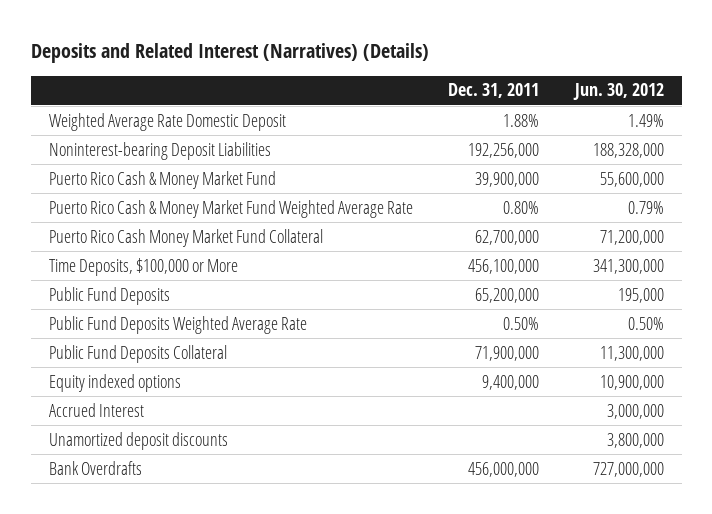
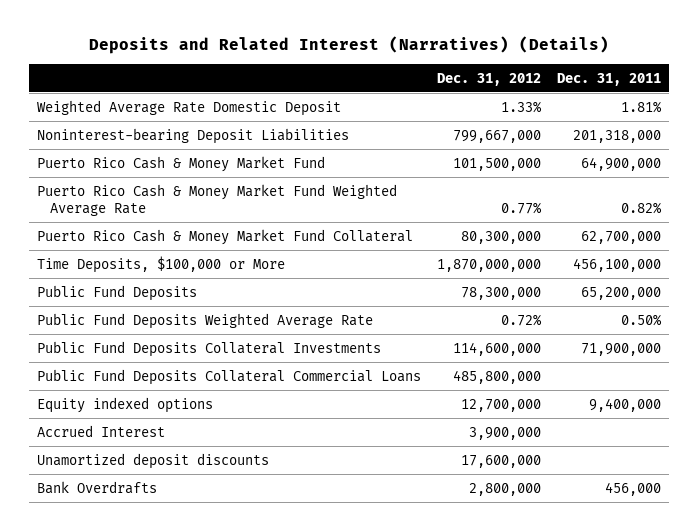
[572,83,664,101] Jun. 30, 2012 -> none
none -> [437,72,542,86] Dec. 31, 2012
[503,113,540,127] 1.88% -> [621,100,663,113] 1.81%
[468,142,540,158] 192,256,000 -> [573,129,662,143] 201,318,000
[475,171,540,187] 39,900,000 -> [581,156,662,171] 64,900,000
[503,200,540,214] 0.80% -> [621,202,663,215] 0.82%
[48,228,323,247] Puerto Rico Cash Money Market Fund Collateral -> [37,228,414,245] Puerto Rico Cash & Money Market Fund Collateral
[48,344,227,363] Public Fund Deposits Collateral -> [37,340,382,357] Public Fund Deposits Collateral Investments
none -> [37,368,422,385] Public Fund Deposits Collateral Commercial Loans
[468,461,540,477] 456,000,000 -> [605,481,662,496] 456,000

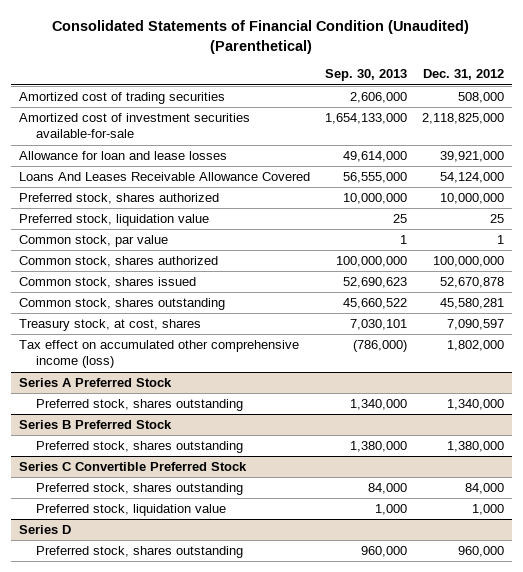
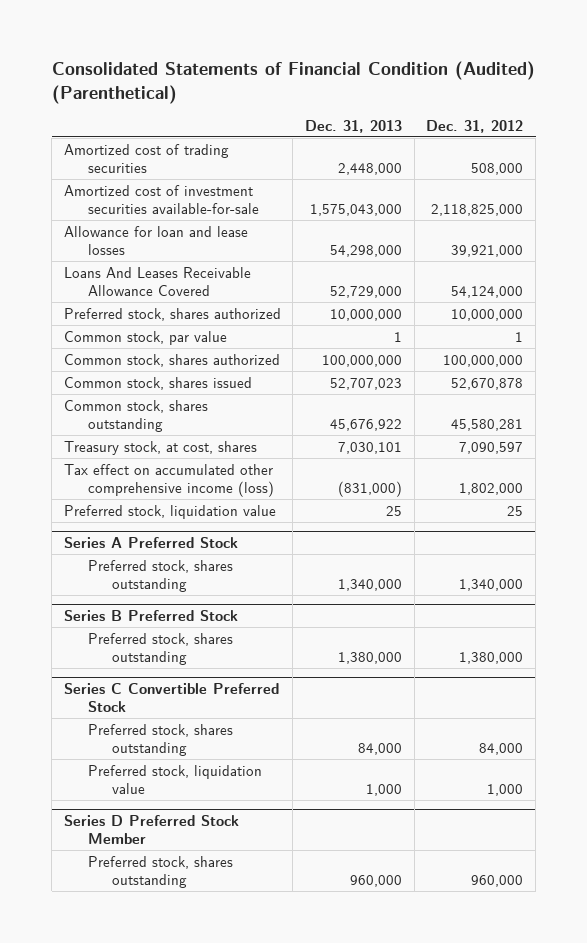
[52,19,470,54] Consolidated Statements of Financial Condition (Unaudited) (Parenthetical) -> [51,61,535,104] Consolidated Statements of Financial Condition (Audited) (Parenthetical)
[324,69,407,82] Sep. 30, 2013 -> none
none -> [305,119,403,133] Dec. 31, 2013
[18,213,209,226] Preferred stock, liquidation value -> [63,504,276,519] Preferred stock, liquidation value
[18,524,71,534] Series D -> none
none -> [63,814,239,844] Series D Preferred Stock Member

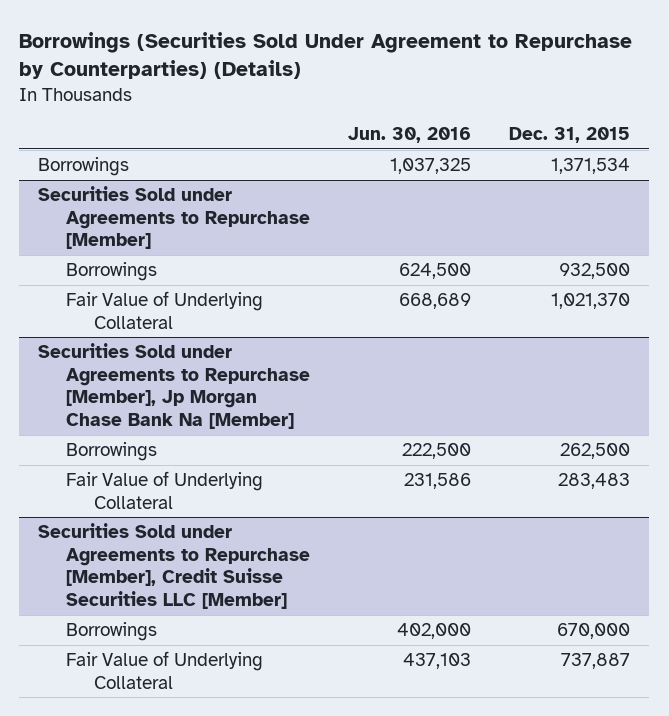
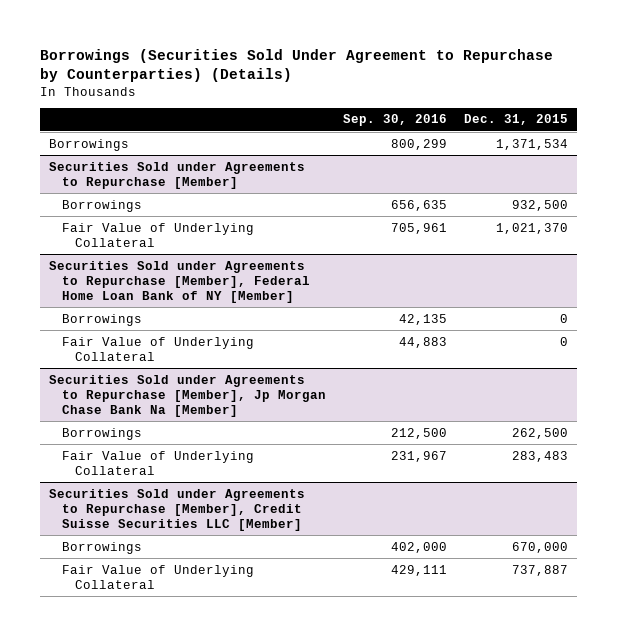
[348,127,472,144] Jun. 30, 2016 -> none
none -> [343,114,448,127] Sep. 30, 2016
none -> [48,260,311,303] Securities Sold under Agreements to Repurchase [Member], Federal Home Loan Bank of NY [Member]
none -> [62,313,143,326] Borrowings
none -> [62,336,255,361] Fair Value of Underlying Collateral

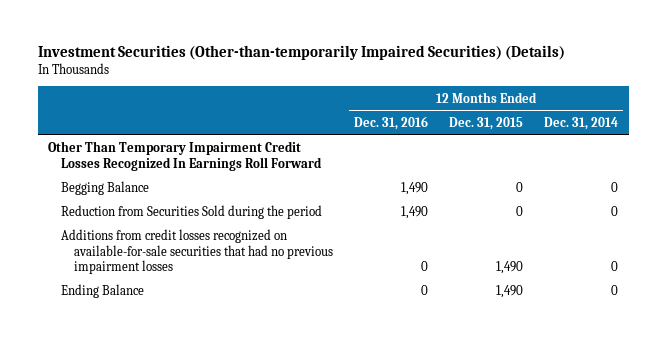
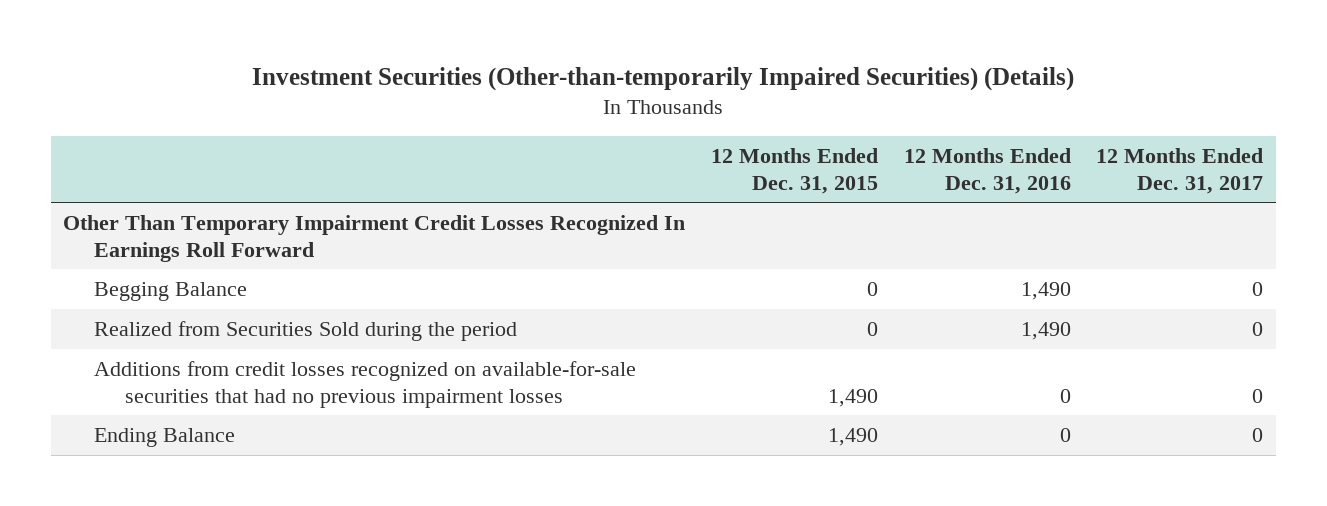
[544,116,619,130] Dec. 31, 2014 -> none
none -> [1096,148,1264,194] 12 Months Ended Dec. 31, 2017
[61,205,323,220] Reduction from Securities Sold during the period -> [94,321,518,342] Realized from Securities Sold during the period

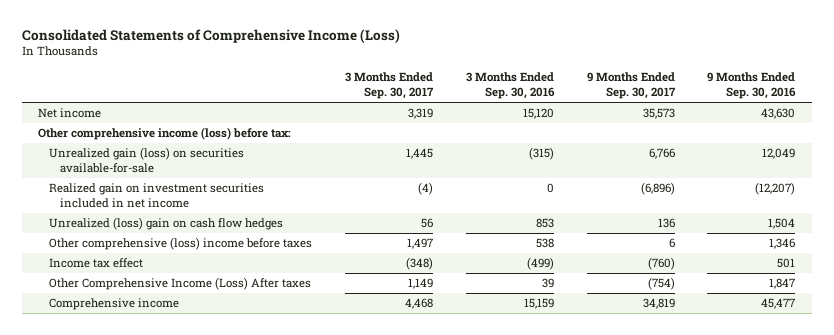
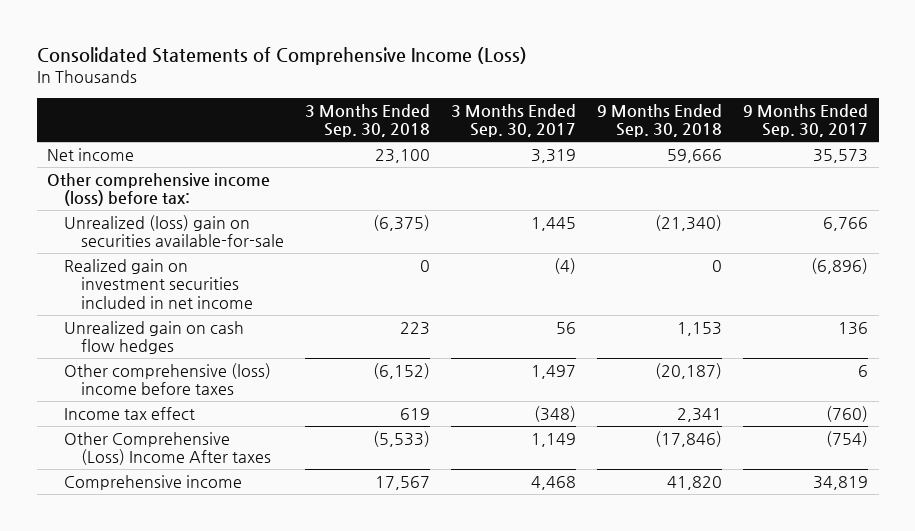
[465,72,555,100] 3 Months Ended Sep. 30, 2016 -> none
[707,72,797,100] 9 Months Ended Sep. 30, 2016 -> none
none -> [304,103,430,138] 3 Months Ended Sep. 30, 2018
none -> [596,103,722,138] 9 Months Ended Sep. 30, 2018
[49,147,245,174] Unrealized gain (loss) on securities available-for-sale -> [64,214,284,248] Unrealized (loss) gain on securities available-for-sale
[49,217,284,231] Unrealized (loss) gain on cash flow hedges -> [64,320,245,355] Unrealized gain on cash flow hedges
[49,277,312,291] Other Comprehensive Income (Loss) After taxes -> [64,431,271,466] Other Comprehensive (Loss) Income After taxes

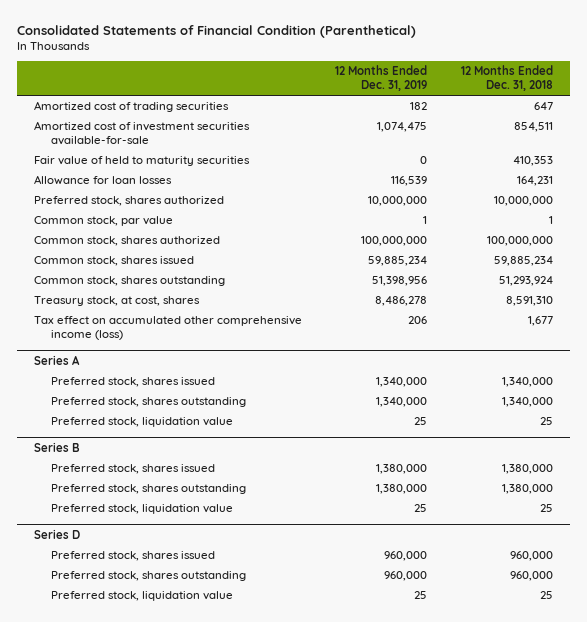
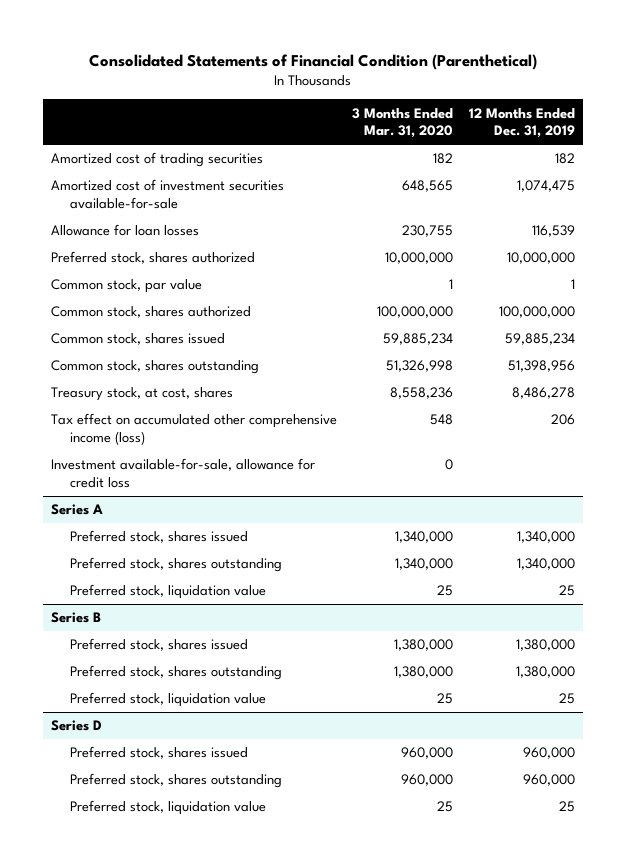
[460,65,553,92] 12 Months Ended Dec. 31, 2018 -> none
none -> [352,107,454,139] 3 Months Ended Mar. 31, 2020
[33,155,250,166] Fair value of held to maturity securities -> none
none -> [50,458,315,488] Investment available-for-sale, allowance for credit loss

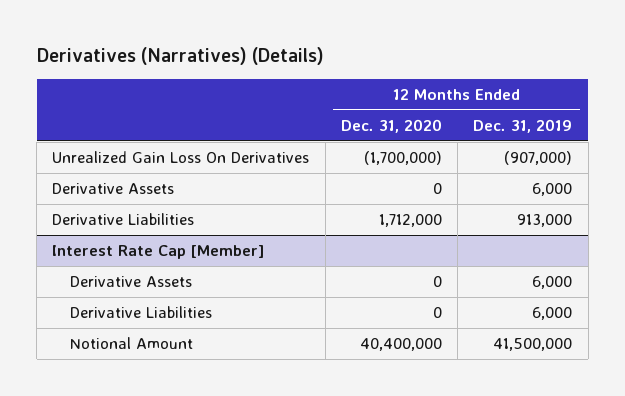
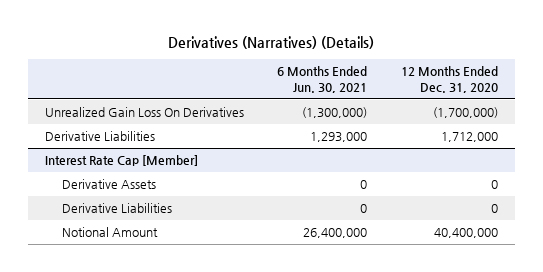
[473,118,573,133] Dec. 31, 2019 -> none
none -> [277,66,368,93] 6 Months Ended Jun. 30, 2021
[52,183,175,195] Derivative Assets -> none

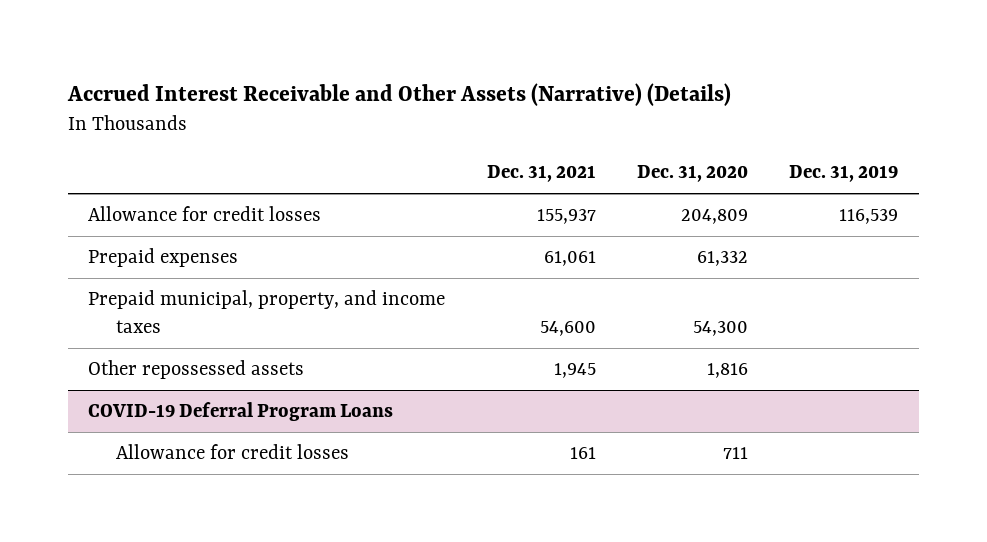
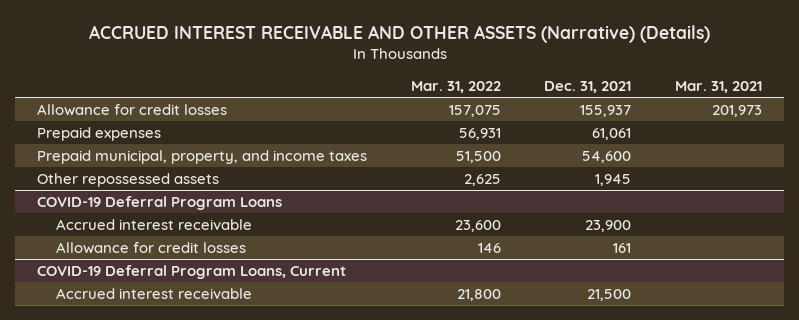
[66,82,731,106] Accrued Interest Receivable and Other Assets (Narrative) (Details) -> [88,24,710,43] ACCRUED INTEREST RECEIVABLE AND OTHER ASSETS (Narrative) (Details)
[637,165,749,183] Dec. 31, 2020 -> none
[789,165,899,183] Dec. 31, 2019 -> none
none -> [410,81,501,94] Mar. 31, 2022
none -> [675,81,763,94] Mar. 31, 2021
none -> [55,218,252,230] Accrued interest receivable
none -> [37,264,347,279] COVID-19 Deferral Program Loans, Current
none -> [55,287,252,299] Accrued interest receivable

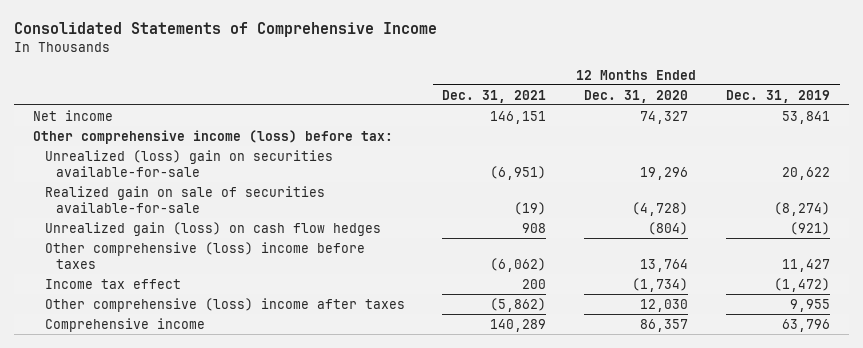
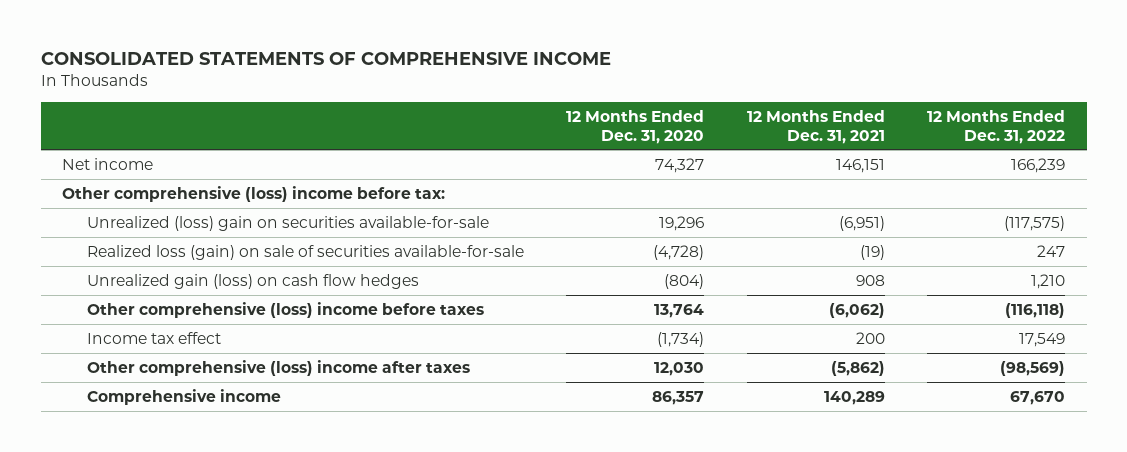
[14,22,438,38] Consolidated Statements of Comprehensive Income -> [40,52,611,66] CONSOLIDATED STATEMENTS OF COMPREHENSIVE INCOME
[726,89,831,103] Dec. 31, 2019 -> none
none -> [927,110,1066,144] 12 Months Ended Dec. 31, 2022
[33,129,394,144] Other comprehensive income (loss) before tax: -> [61,185,445,202] Other comprehensive (loss) income before tax:
[44,185,325,214] Realized gain on sale of securities available-for-sale -> [86,244,524,260] Realized loss (gain) on sale of securities available-for-sale

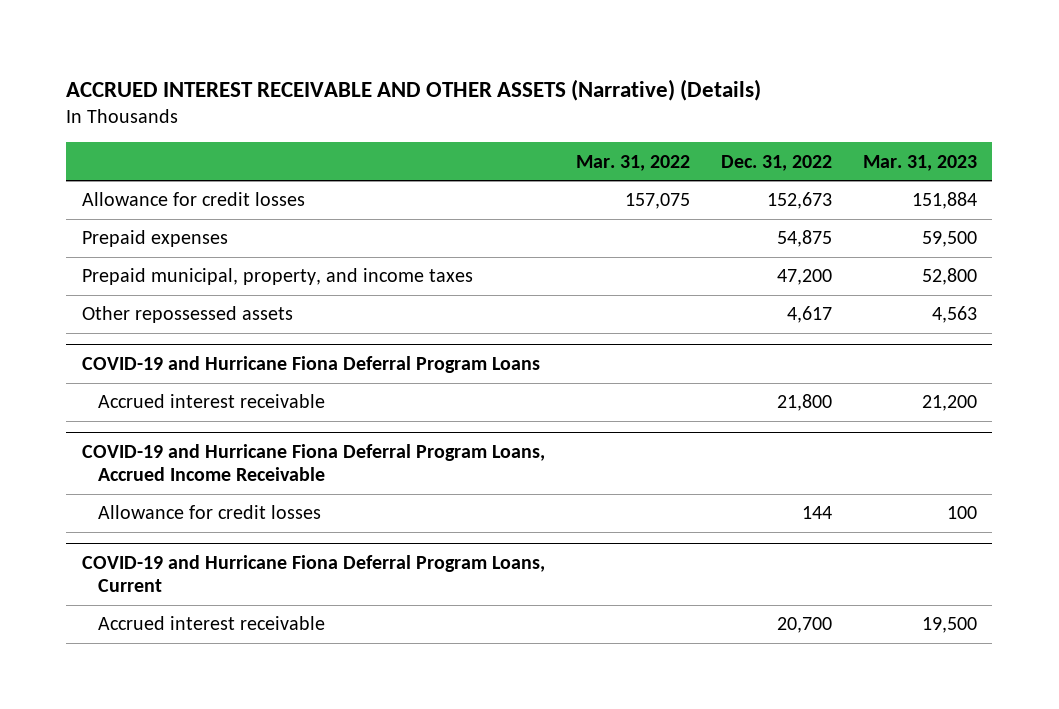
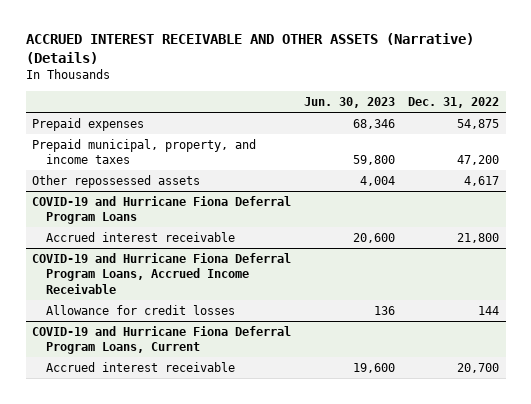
[575,154,690,171] Mar. 31, 2022 -> none
[862,154,977,171] Mar. 31, 2023 -> none
none -> [304,97,396,109] Jun. 30, 2023
[81,192,305,207] Allowance for credit losses -> none

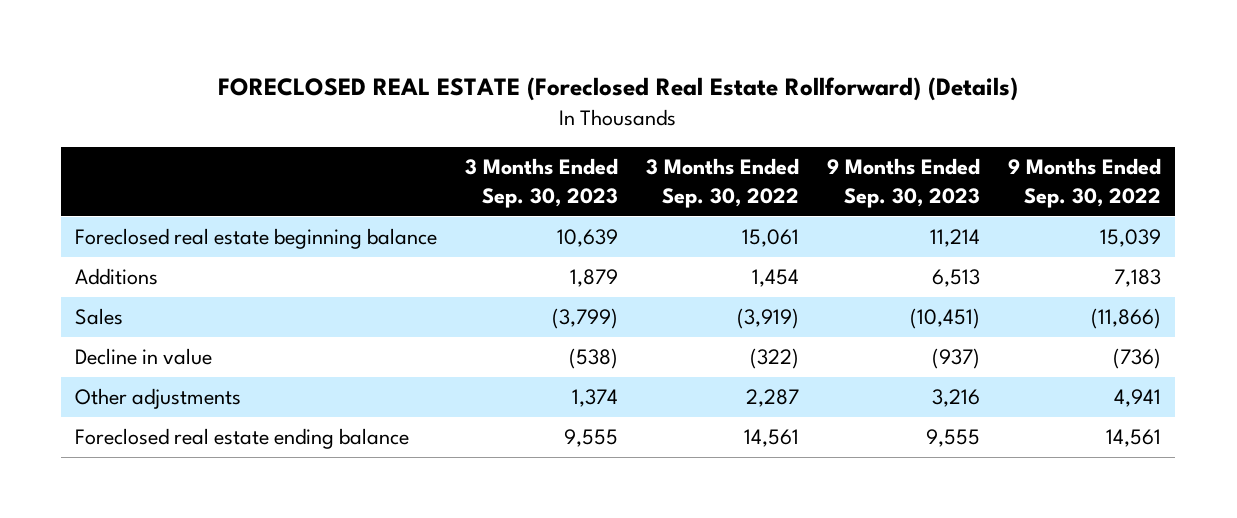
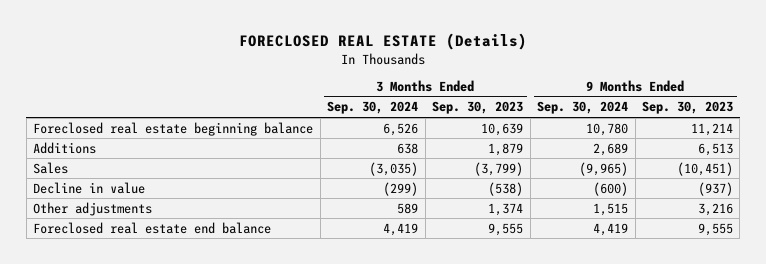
[218,77,1019,102] FORECLOSED REAL ESTATE (Foreclosed Real Estate Rollforward) (Details) -> [239,33,528,51] FORECLOSED REAL ESTATE (Details)
[646,158,800,208] 3 Months Ended Sep. 30, 2022 -> none
[1008,158,1162,208] 9 Months Ended Sep. 30, 2022 -> none
none -> [327,101,419,115] Sep. 30, 2024
none -> [537,101,629,115] Sep. 30, 2024
[75,428,410,450] Foreclosed real estate ending balance -> [33,221,272,234] Foreclosed real estate end balance

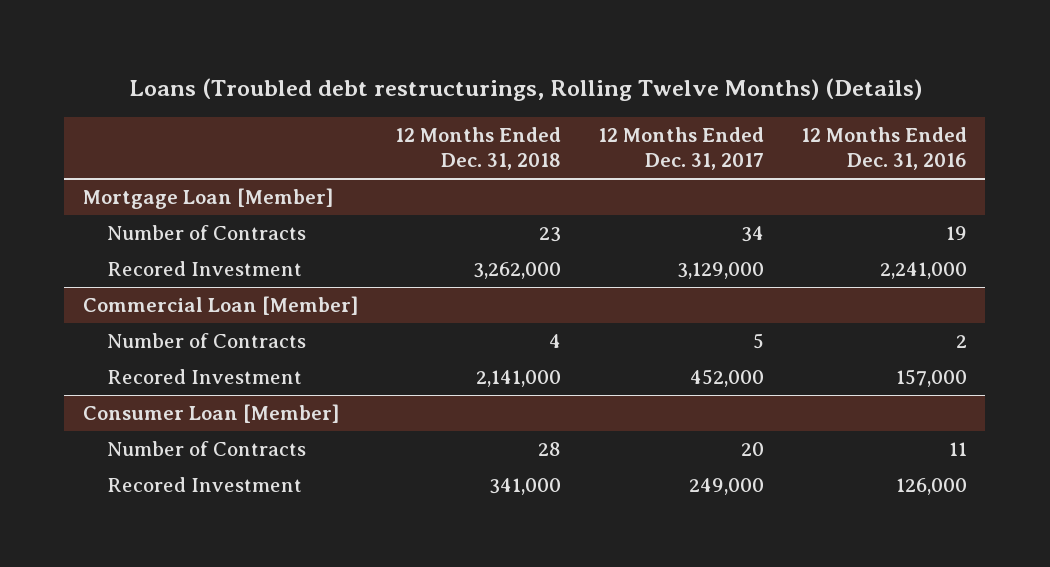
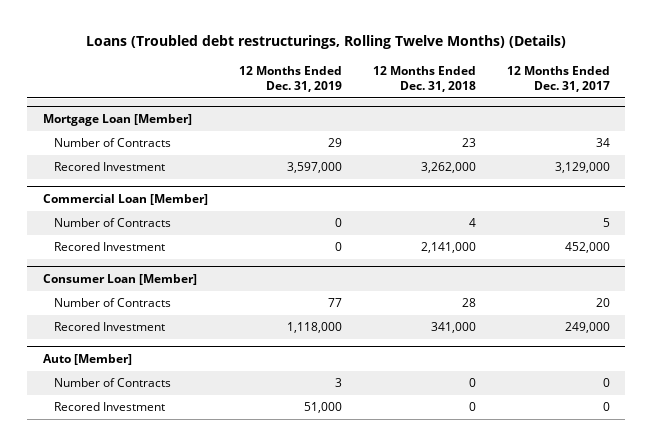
[800,126,967,171] 12 Months Ended Dec. 31, 2016 -> none
none -> [238,65,342,93] 12 Months Ended Dec. 31, 2019
none -> [42,354,132,366] Auto [Member]
none -> [54,378,172,388] Number of Contracts
none -> [54,402,166,412] Recored Investment

